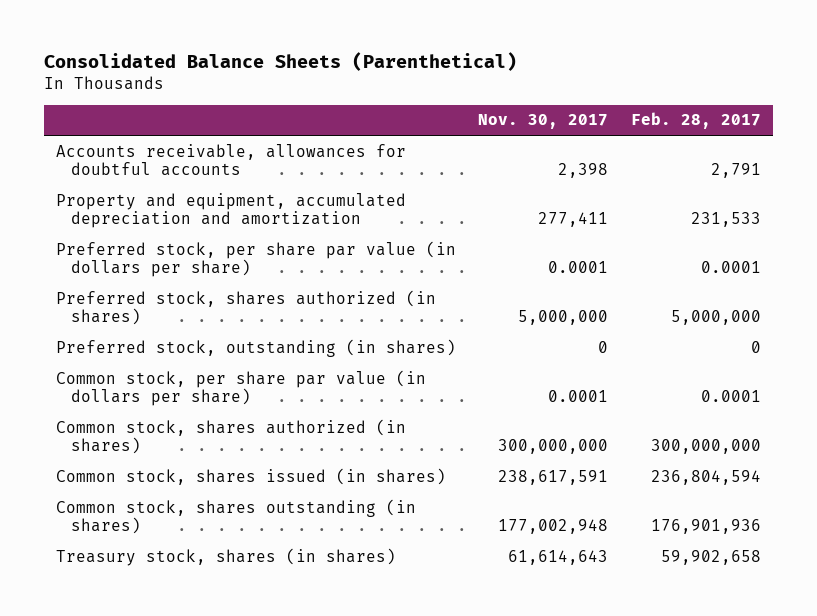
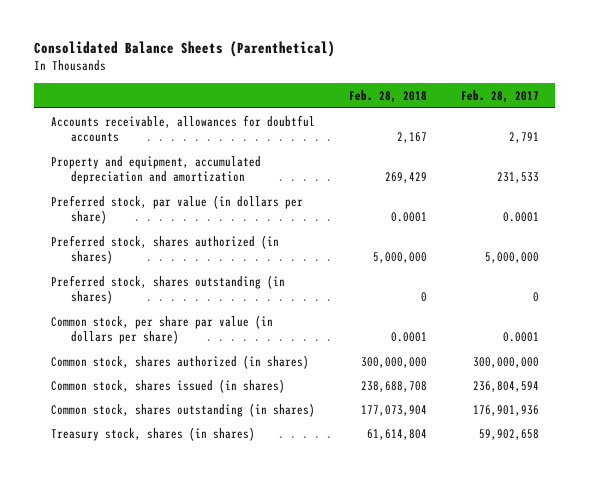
[478,114,609,130] Nov. 30, 2017 -> none
none -> [348,89,427,103] Feb. 28, 2018
[55,240,456,278] Preferred stock, per share par value (in dollars per share) -> [50,194,303,225] Preferred stock, par value (in dollars per share)
[55,338,456,357] Preferred stock, outstanding (in shares) -> [50,274,285,305] Preferred stock, shares outstanding (in shares)

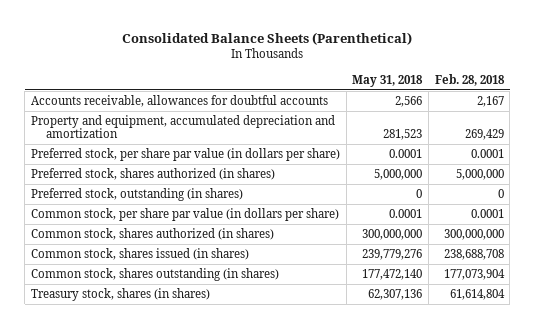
[460,89,539,103] Feb. 28, 2017 -> none
none -> [352,74,424,87] May 31, 2018
[50,194,303,225] Preferred stock, par value (in dollars per share) -> [31,148,341,162] Preferred stock, per share par value (in dollars per share)
[50,274,285,305] Preferred stock, shares outstanding (in shares) -> [31,188,244,202] Preferred stock, outstanding (in shares)

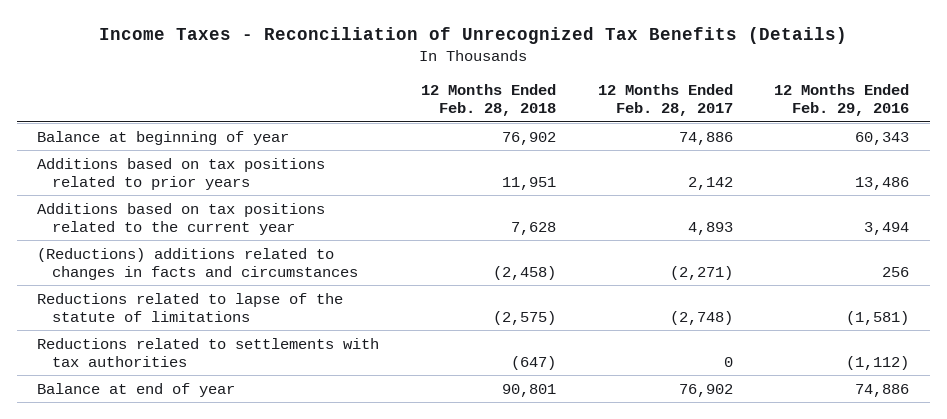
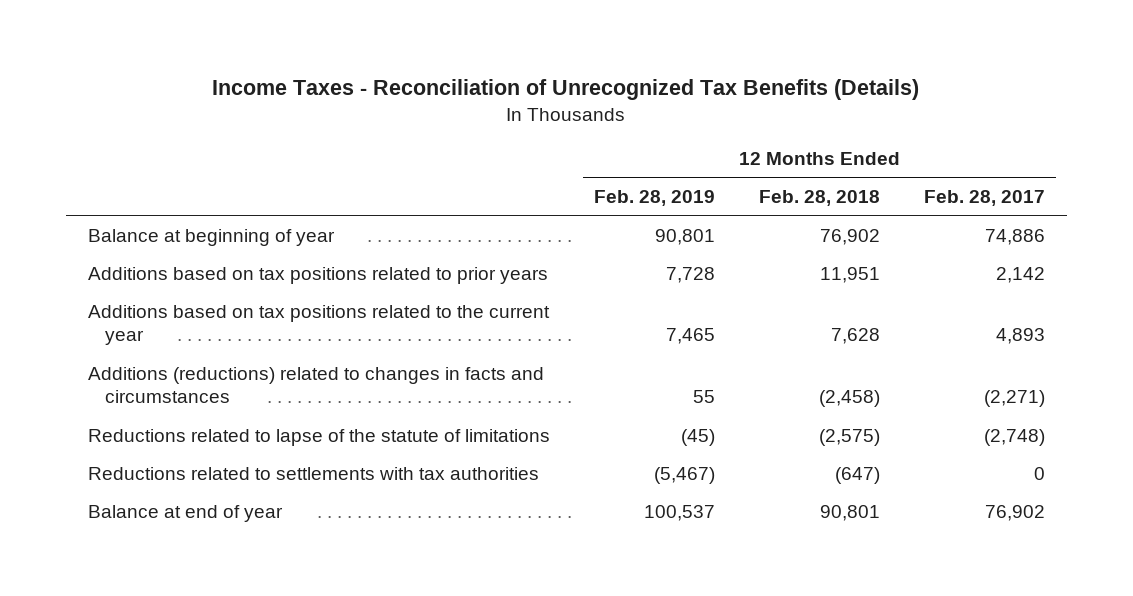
[774,84,910,117] 12 Months Ended Feb. 29, 2016 -> none
none -> [593,189,715,206] Feb. 28, 2019
[37,247,358,280] (Reductions) additions related to changes in facts and circumstances -> [87,366,544,404] Additions (reductions) related to changes in facts and circumstances

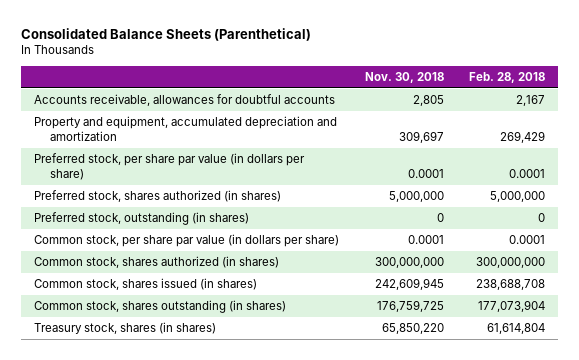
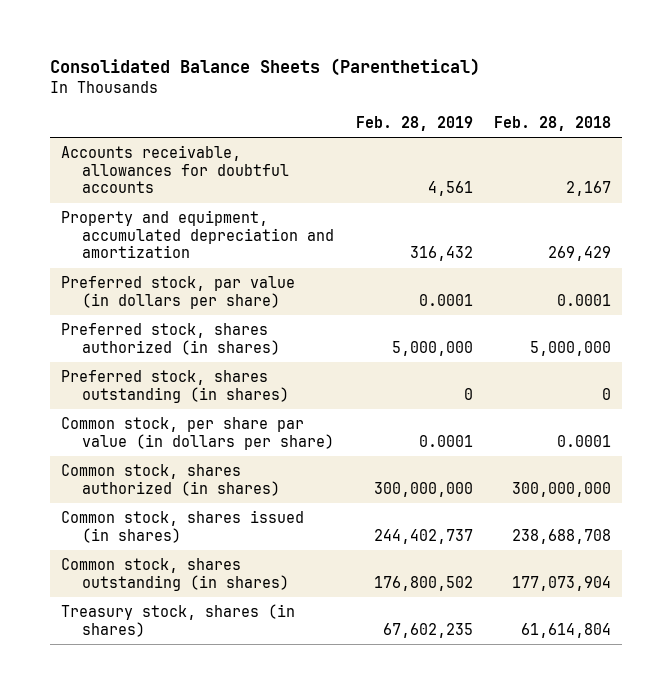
[364,71,444,83] Nov. 30, 2018 -> none
none -> [355,115,473,131] Feb. 28, 2019
[33,153,305,181] Preferred stock, per share par value (in dollars per share) -> [60,276,295,309] Preferred stock, par value (in dollars per share)
[33,212,249,226] Preferred stock, outstanding (in shares) -> [60,370,290,403] Preferred stock, shares outstanding (in shares)

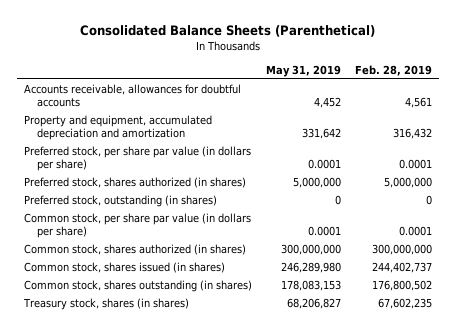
[494,115,612,131] Feb. 28, 2018 -> none
none -> [265,65,341,78] May 31, 2019
[60,276,295,309] Preferred stock, par value (in dollars per share) -> [24,146,252,171] Preferred stock, per share par value (in dollars per share)
[60,370,290,403] Preferred stock, shares outstanding (in shares) -> [24,195,218,208] Preferred stock, outstanding (in shares)

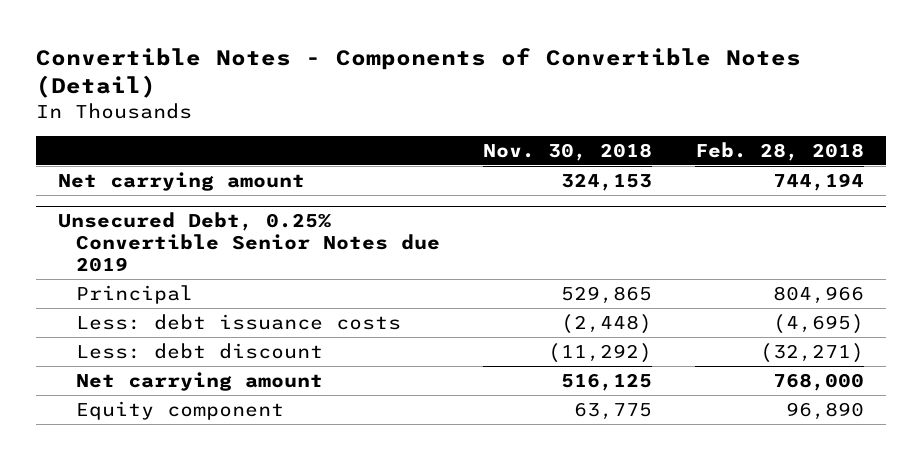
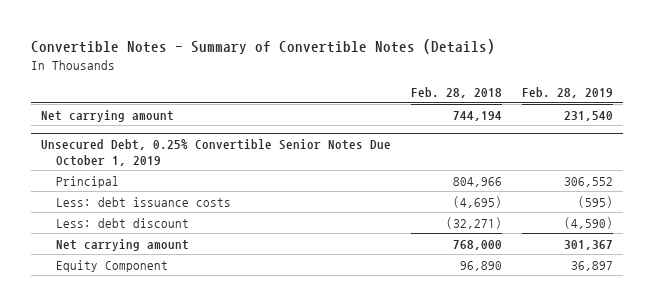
[36,47,802,99] Convertible Notes - Components of Convertible Notes (Detail) -> [30,39,495,55] Convertible Notes - Summary of Convertible Notes (Details)
[483,142,653,161] Nov. 30, 2018 -> none
none -> [522,87,614,99] Feb. 28, 2019
[57,211,441,272] Unsecured Debt, 0.25% Convertible Senior Notes due 2019 -> [41,138,392,166] Unsecured Debt, 0.25% Convertible Senior Notes Due October 1, 2019
[76,400,285,420] Equity component -> [56,259,169,272] Equity Component

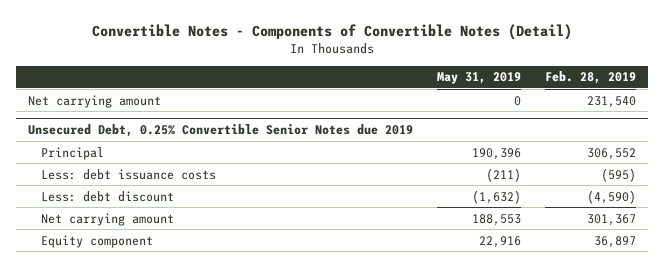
[30,39,495,55] Convertible Notes - Summary of Convertible Notes (Details) -> [91,23,572,40] Convertible Notes - Components of Convertible Notes (Detail)
[411,87,503,99] Feb. 28, 2018 -> none
none -> [436,72,521,85] May 31, 2019
[41,138,392,166] Unsecured Debt, 0.25% Convertible Senior Notes Due October 1, 2019 -> [28,124,414,138] Unsecured Debt, 0.25% Convertible Senior Notes due 2019
[56,259,169,272] Equity Component -> [40,234,153,248] Equity component

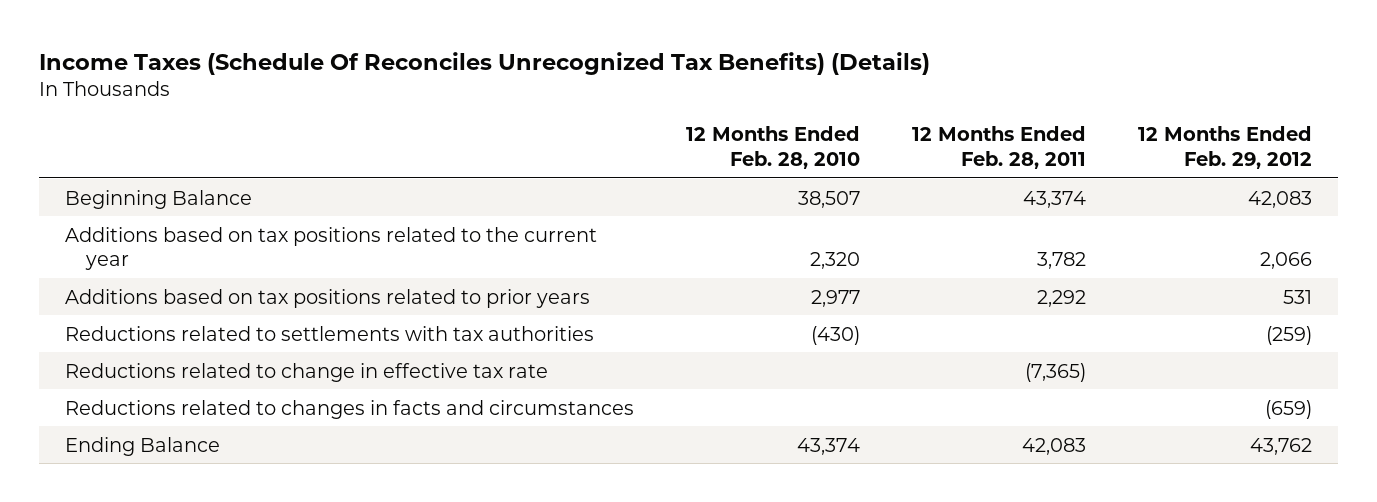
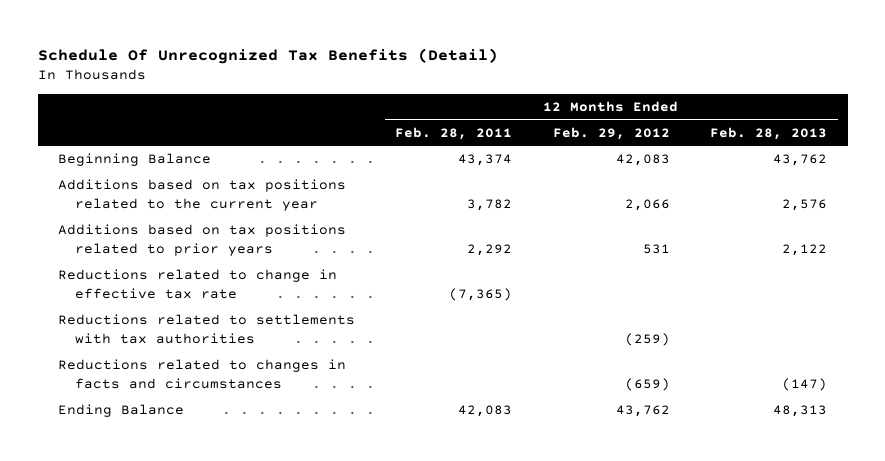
[39,51,931,75] Income Taxes (Schedule Of Reconciles Unrecognized Tax Benefits) (Details) -> [37,47,498,64] Schedule Of Unrecognized Tax Benefits (Detail)
[686,125,861,169] 12 Months Ended Feb. 28, 2010 -> none
none -> [710,126,828,140] Feb. 28, 2013
[65,325,595,341] Reductions related to settlements with tax authorities -> [57,314,355,344] Reductions related to settlements with tax authorities

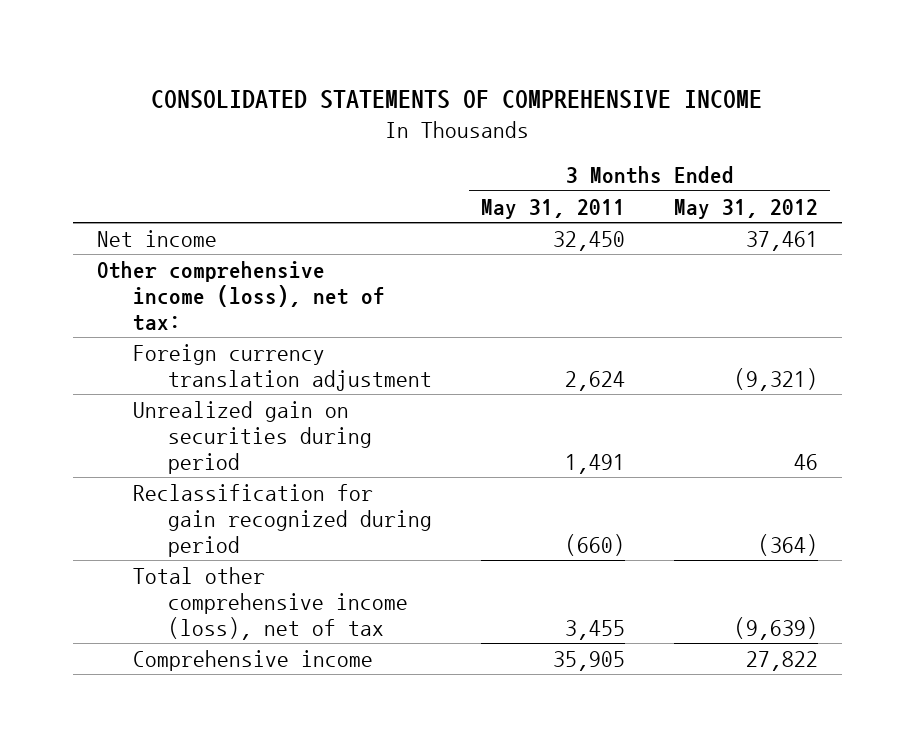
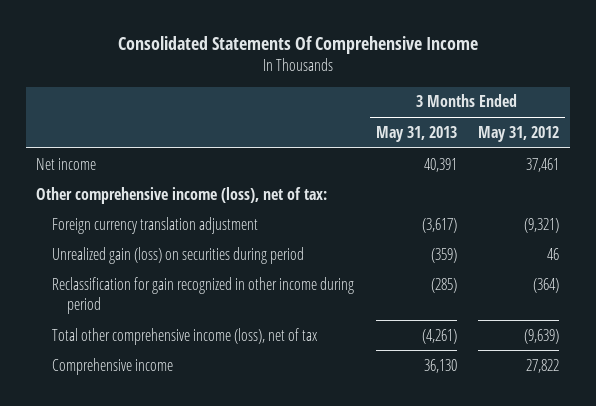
[151,90,763,110] CONSOLIDATED STATEMENTS OF COMPREHENSIVE INCOME -> [117,35,478,54] Consolidated Statements Of Comprehensive Income
[481,198,626,219] May 31, 2011 -> none
none -> [375,125,457,142] May 31, 2013
[132,400,373,474] Unrealized gain on securities during period -> [51,246,304,264] Unrealized gain (loss) on securities during period
[132,483,433,557] Reclassification for gain recognized during period -> [51,276,354,314] Reclassification for gain recognized in other income during period

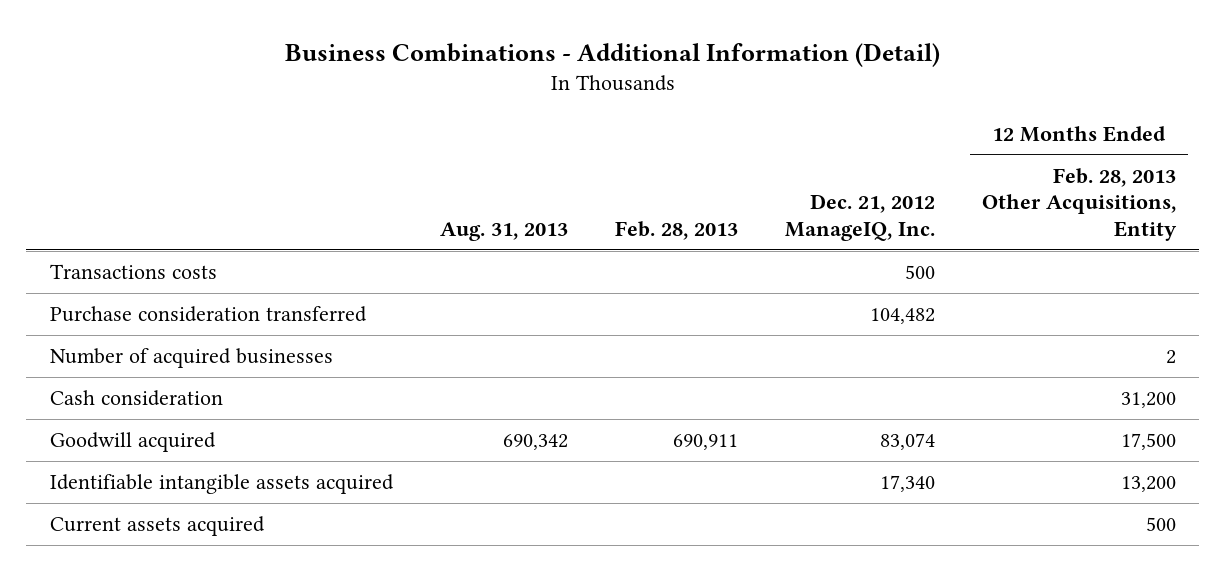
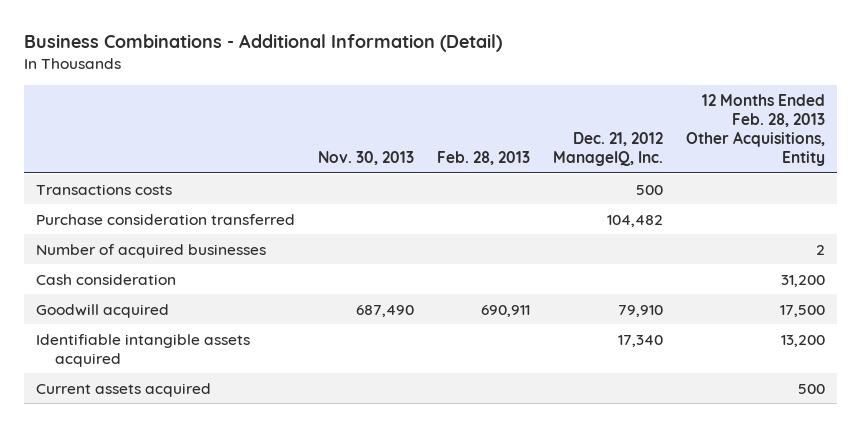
[439,221,568,241] Aug. 31, 2013 -> none
none -> [317,151,414,166] Nov. 30, 2013
[879,433,935,451] 83,074 -> [618,304,664,317] 79,910

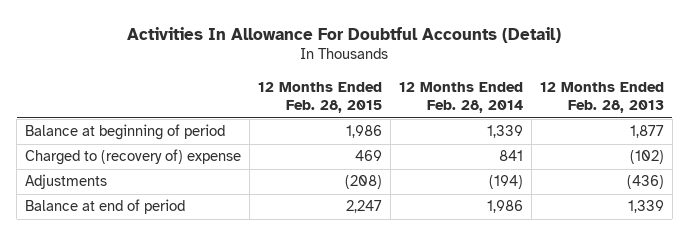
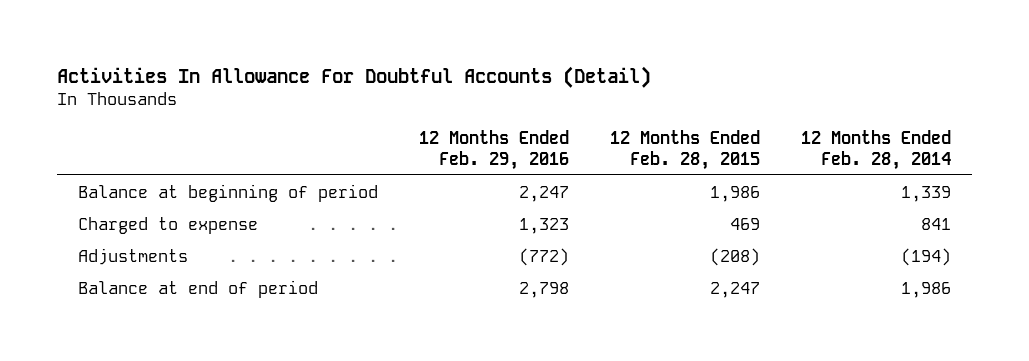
[539,81,664,114] 12 Months Ended Feb. 28, 2013 -> none
none -> [419,129,570,170] 12 Months Ended Feb. 29, 2016
[25,149,242,166] Charged to (recovery of) expense -> [77,216,258,234] Charged to expense

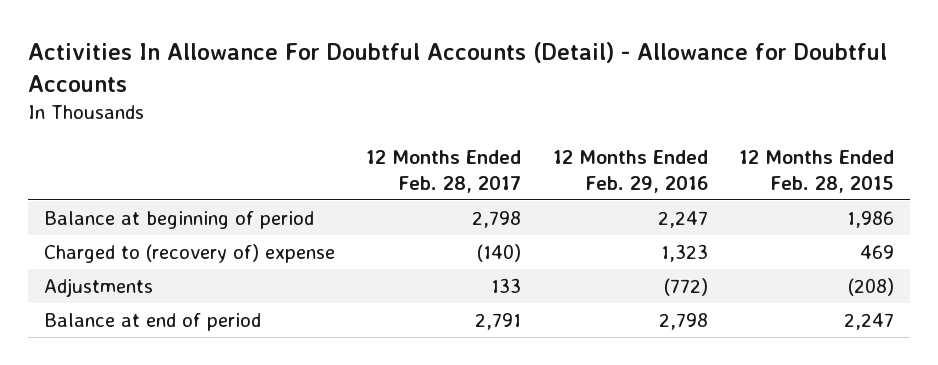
[57,65,652,88] Activities In Allowance For Doubtful Accounts (Detail) -> [28,41,888,92] Activities In Allowance For Doubtful Accounts (Detail) - Allowance for Doubtful Accounts
[801,129,952,170] 12 Months Ended Feb. 28, 2014 -> none
none -> [366,149,522,193] 12 Months Ended Feb. 28, 2017
[77,216,258,234] Charged to expense -> [43,243,335,263] Charged to (recovery of) expense

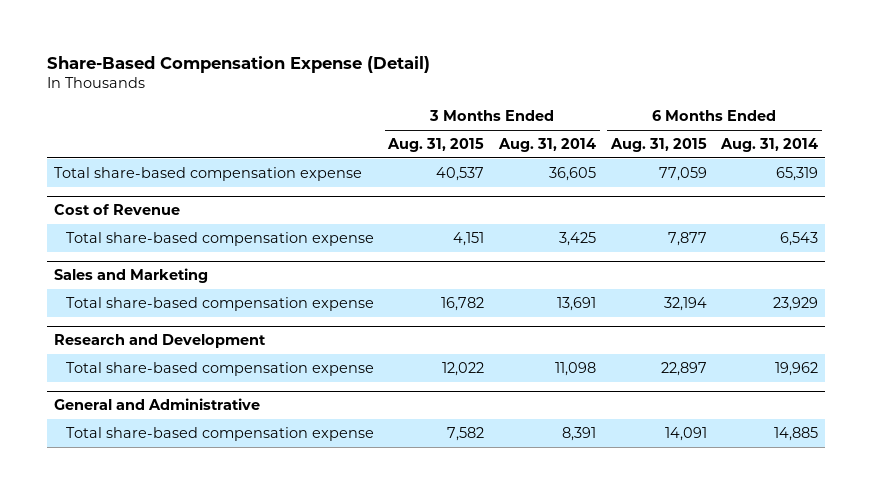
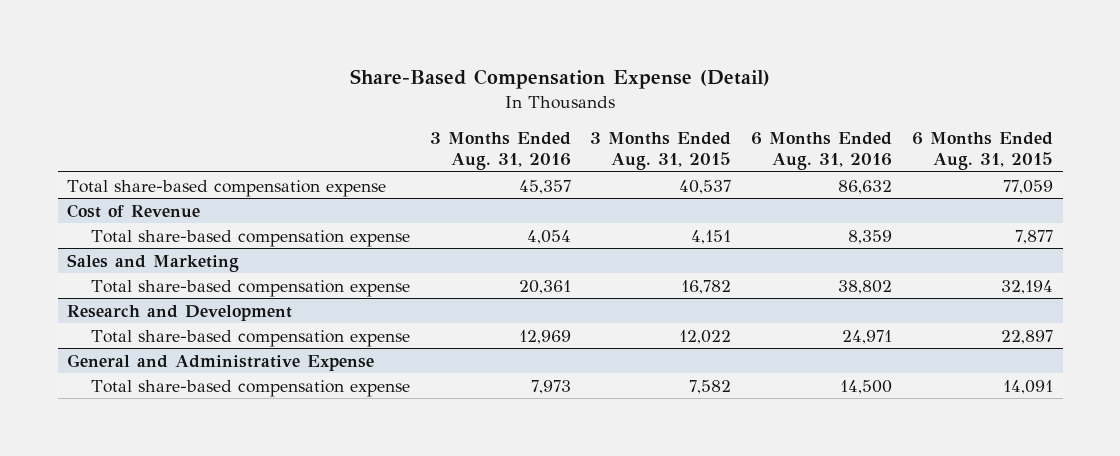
[497,138,596,153] Aug. 31, 2014 -> none
[720,138,819,153] Aug. 31, 2014 -> none
none -> [429,131,571,171] 3 Months Ended Aug. 31, 2016
none -> [751,131,893,171] 6 Months Ended Aug. 31, 2016
[53,397,260,410] General and Administrative -> [67,353,375,371] General and Administrative Expense

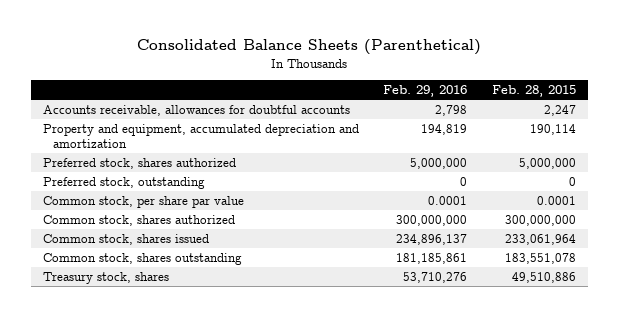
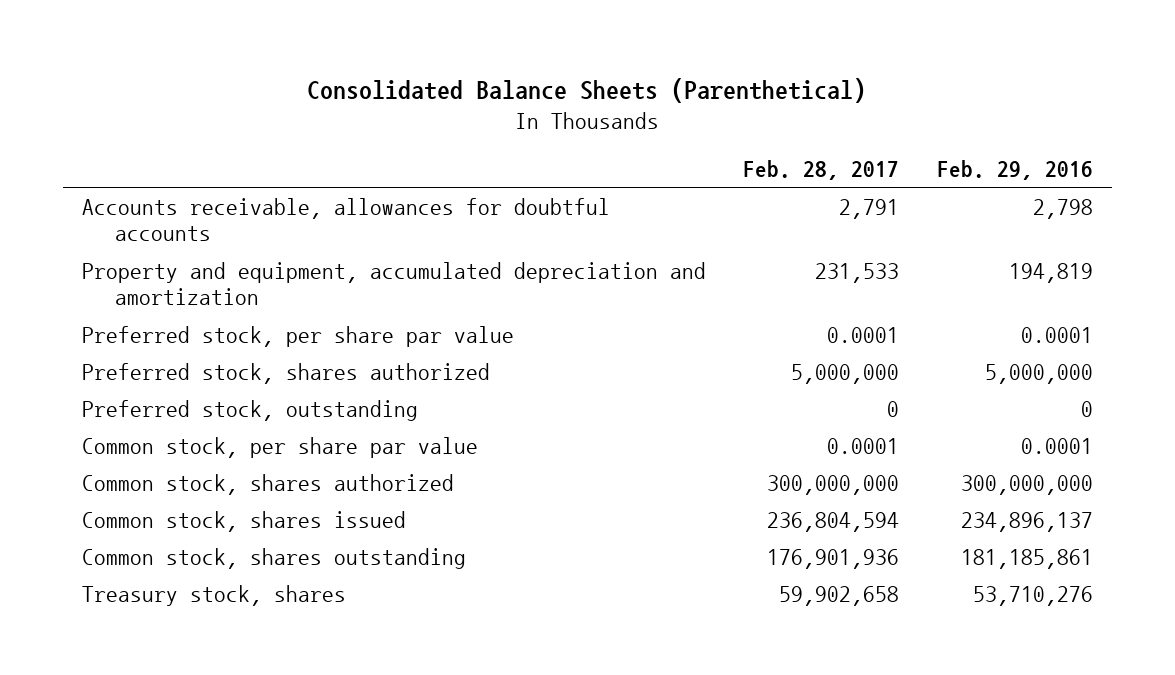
[491,85,576,98] Feb. 28, 2015 -> none
none -> [743,159,900,180] Feb. 28, 2017
none -> [81,325,514,347] Preferred stock, per share par value

